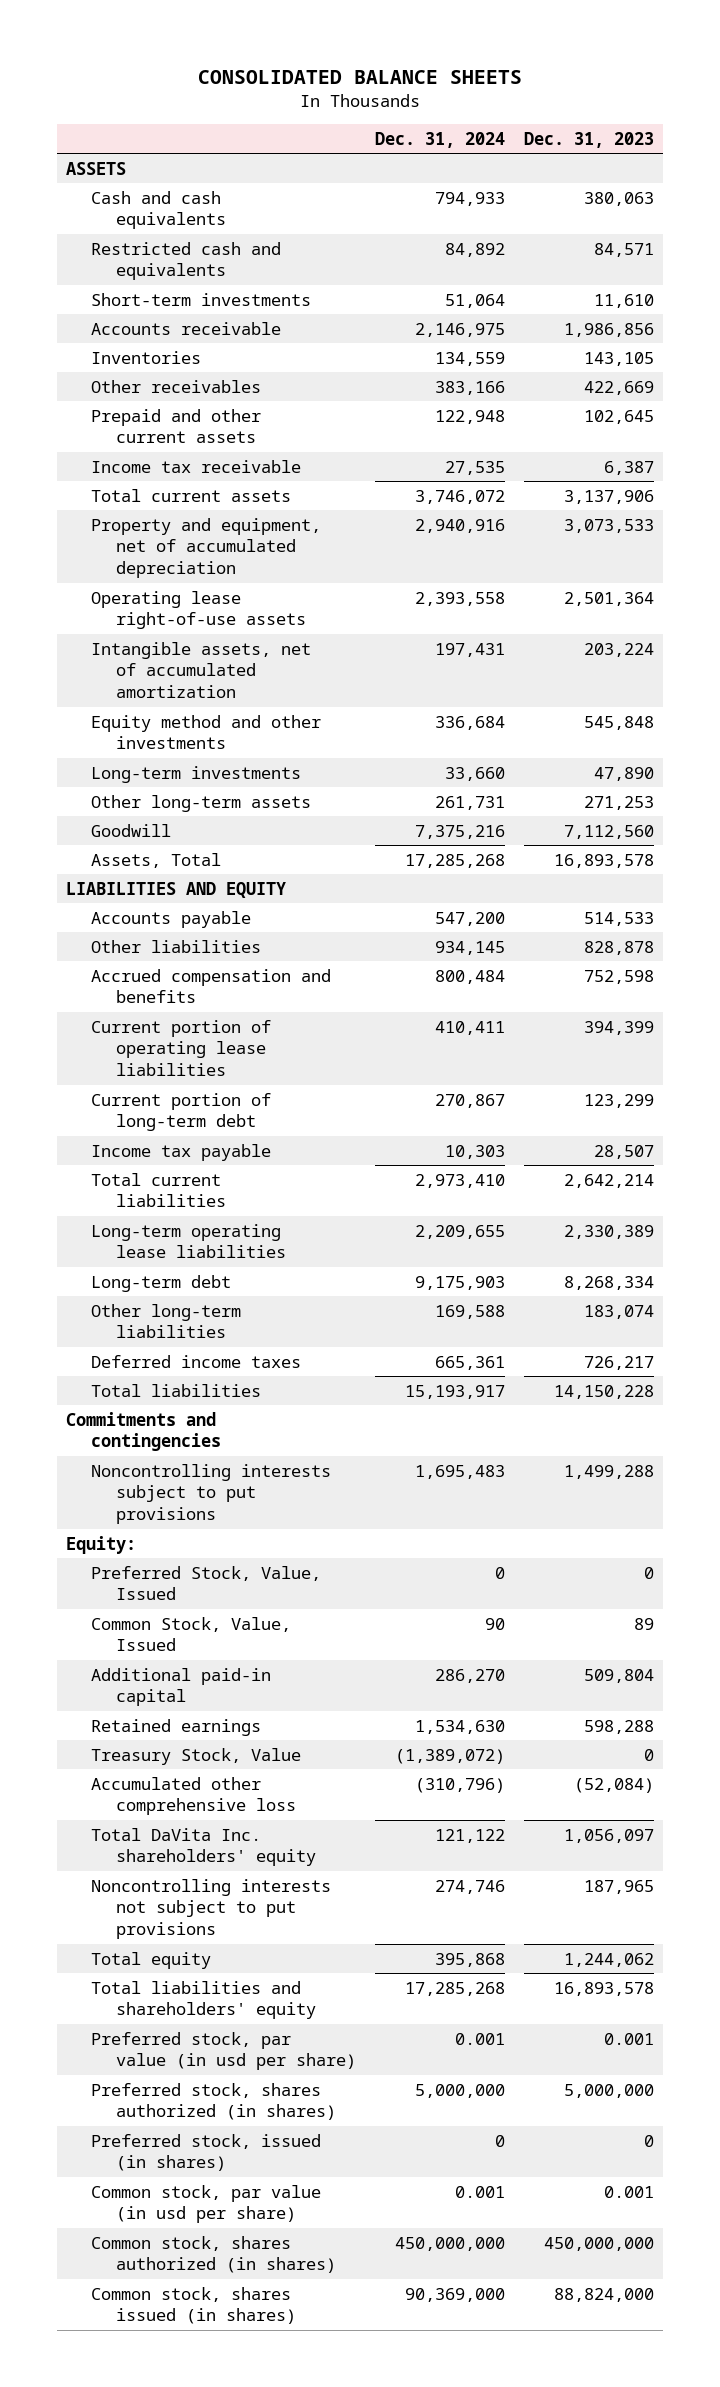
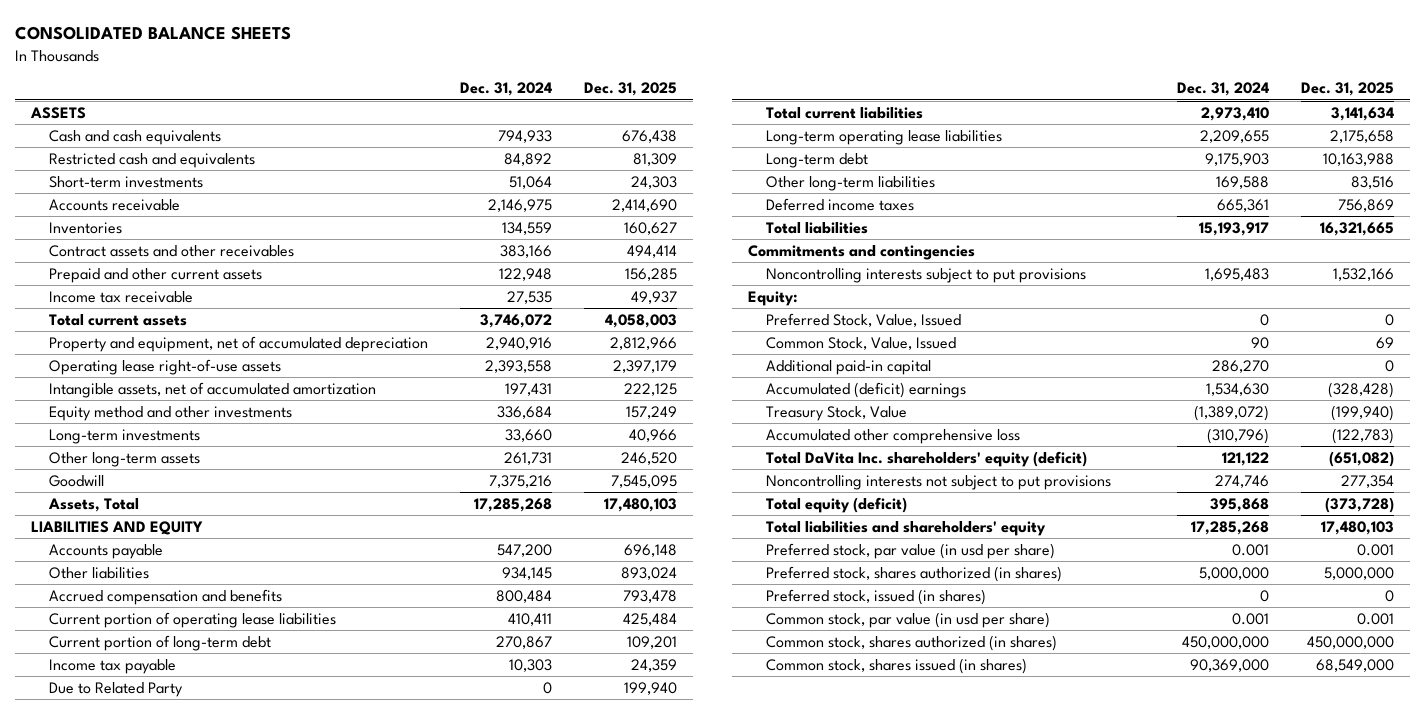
[523,131,654,148] Dec. 31, 2023 -> none
none -> [583,82,677,97] Dec. 31, 2025
[91,379,262,393] Other receivables -> [49,244,295,257] Contract assets and other receivables
none -> [49,681,184,697] Due to Related Party
[91,1718,262,1736] Retained earnings -> [766,381,967,398] Accumulated (deficit) earnings
[91,1827,317,1867] Total DaVita Inc. shareholders' equity -> [766,450,1088,467] Total DaVita Inc. shareholders' equity (deficit)
[91,1951,212,1969] Total equity -> [766,496,908,513] Total equity (deficit)

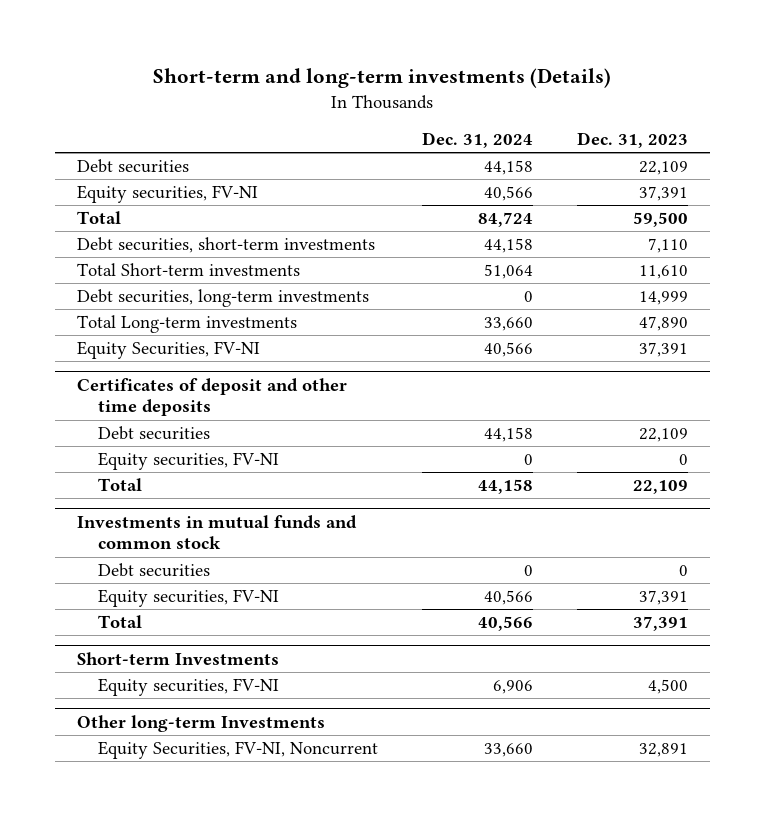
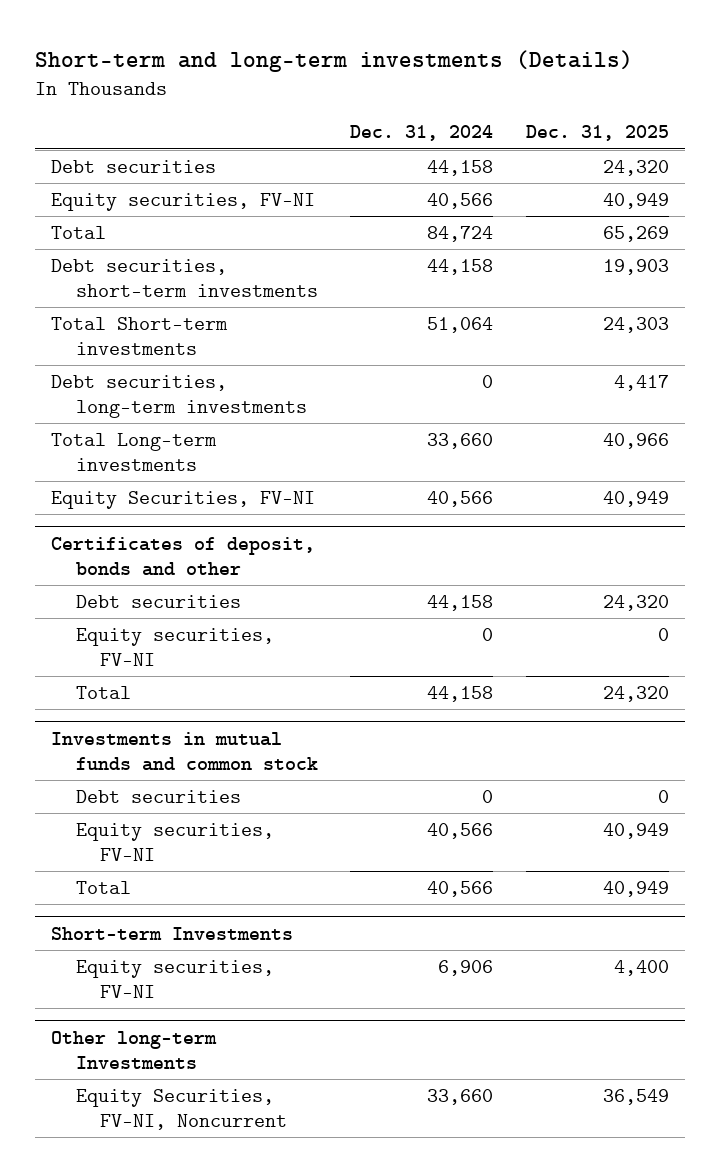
[577,132,689,149] Dec. 31, 2023 -> none
none -> [525,125,669,142] Dec. 31, 2025
[76,377,347,417] Certificates of deposit and other time deposits -> [50,536,315,576] Certificates of deposit, bonds and other

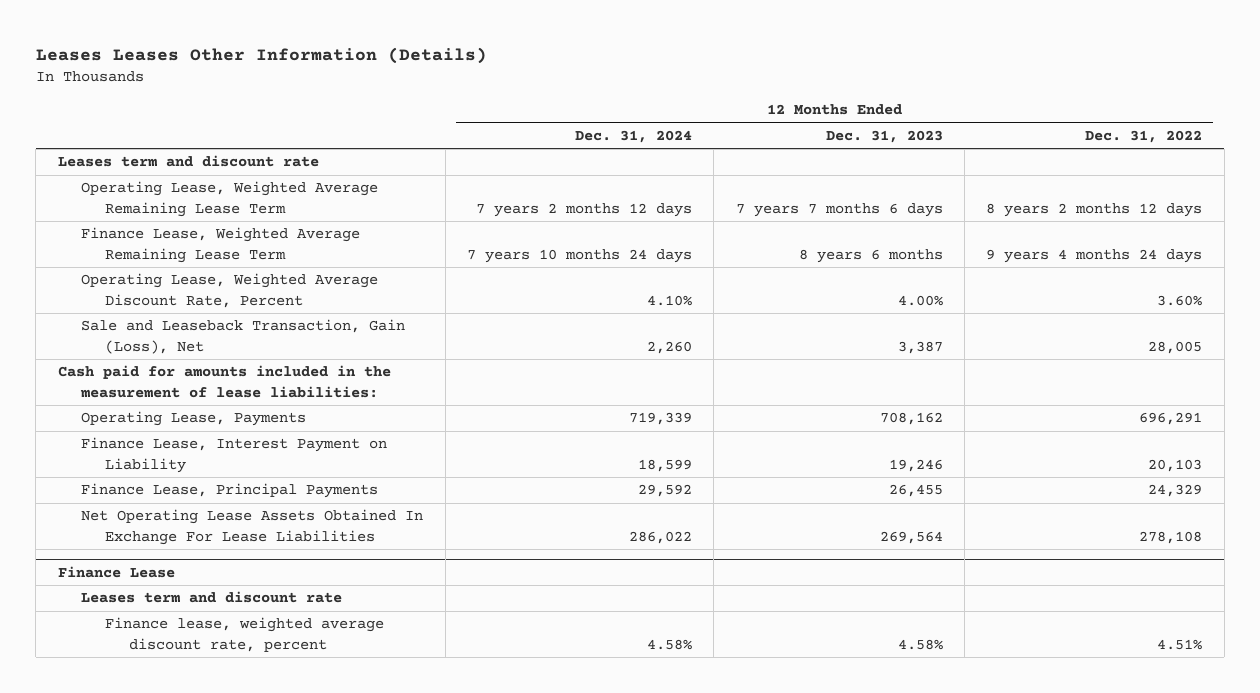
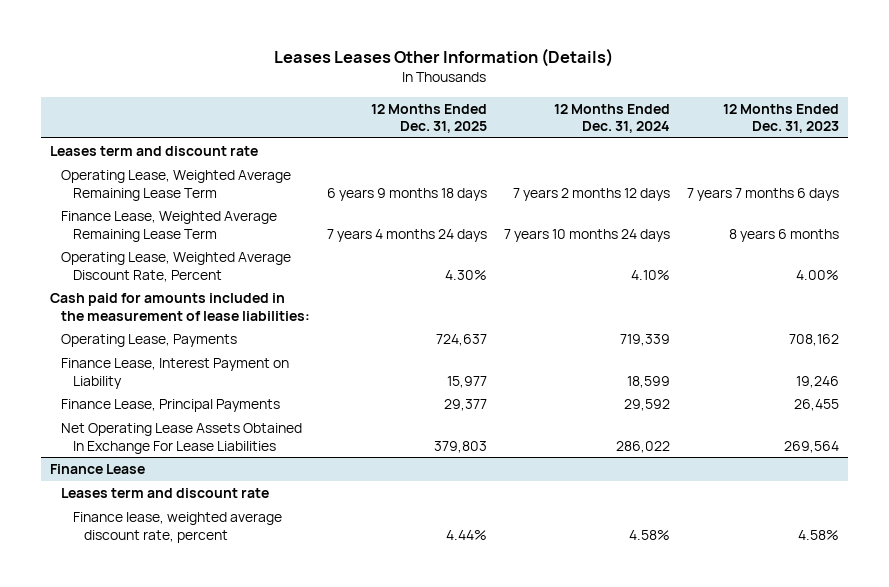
[1085,130,1203,144] Dec. 31, 2022 -> none
none -> [371,103,488,134] 12 Months Ended Dec. 31, 2025
[81,319,406,354] Sale and Leaseback Transaction, Gain (Loss), Net -> none

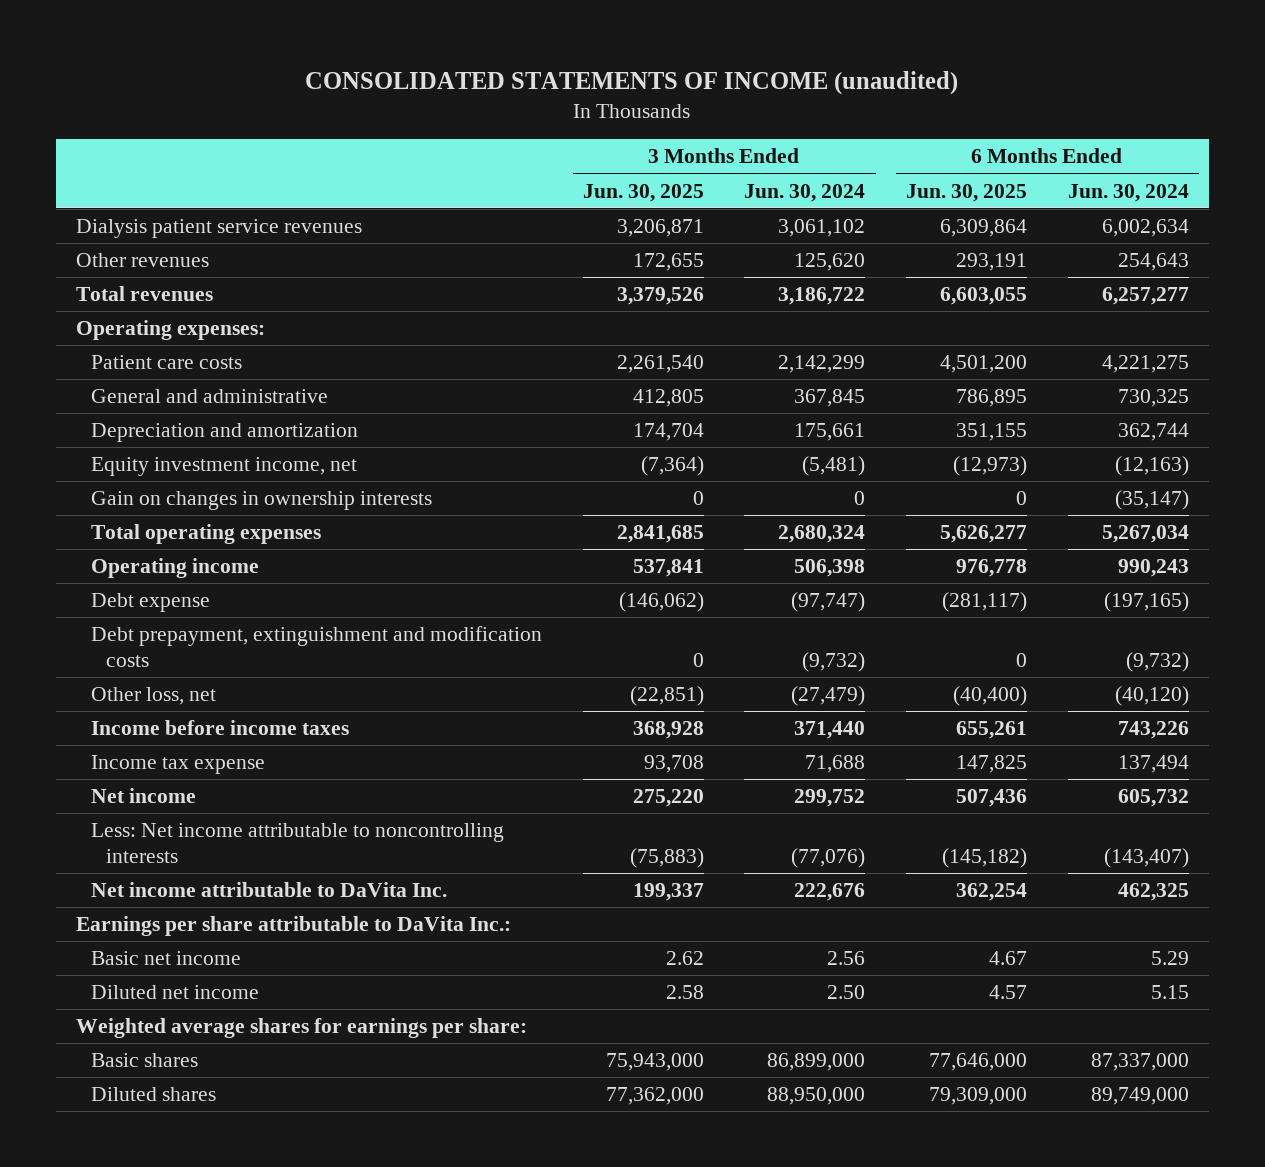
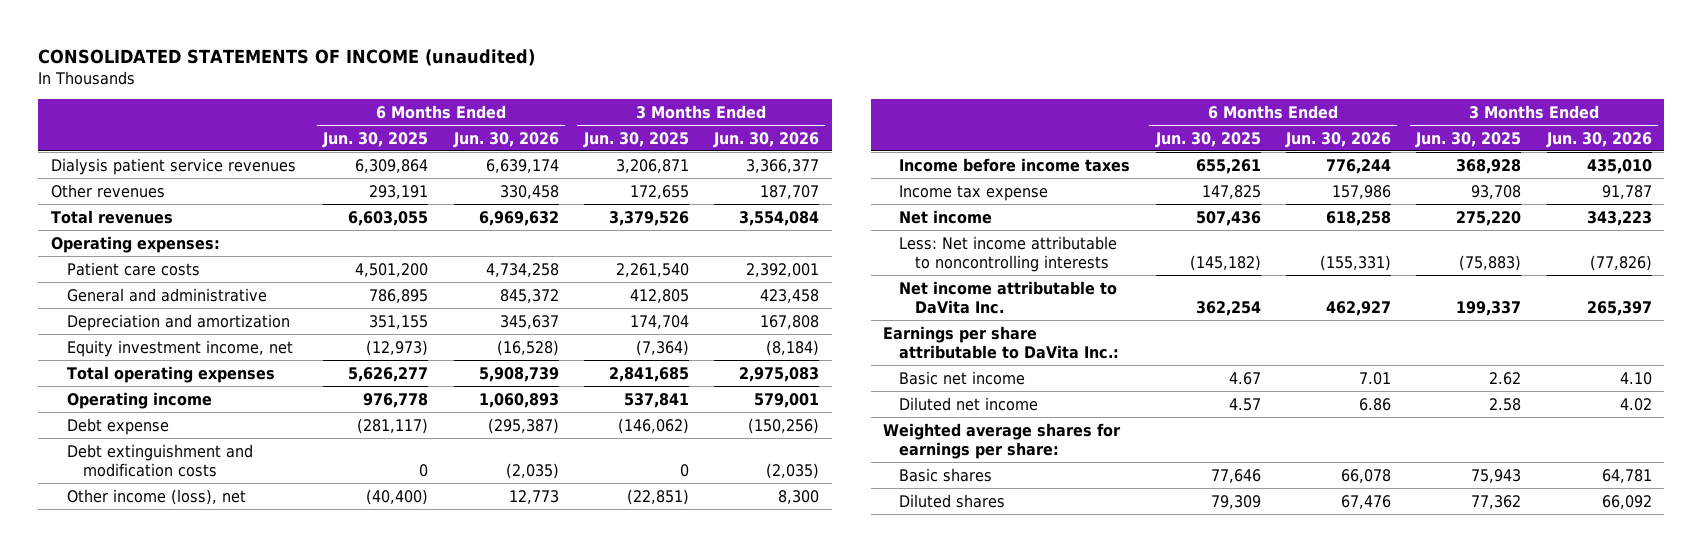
[744,183,866,202] Jun. 30, 2024 -> none
[1067,183,1189,202] Jun. 30, 2024 -> none
none -> [452,131,559,148] Jun. 30, 2026
none -> [713,131,820,148] Jun. 30, 2026
[91,491,433,511] Gain on changes in ownership interests -> none
[91,626,543,667] Debt prepayment, extinguishment and modification costs -> [66,443,253,477] Debt extinguishment and modification costs
[91,687,217,706] Other loss, net -> [66,488,246,505] Other income (loss), net
[605,1053,704,1072] 75,943,000 -> [1471,468,1522,483] 75,943
[929,1053,1028,1072] 77,646,000 -> [1210,468,1261,483] 77,646
[605,1087,704,1106] 77,362,000 -> [1471,494,1522,509] 77,362
[929,1087,1028,1106] 79,309,000 -> [1210,494,1261,509] 79,309

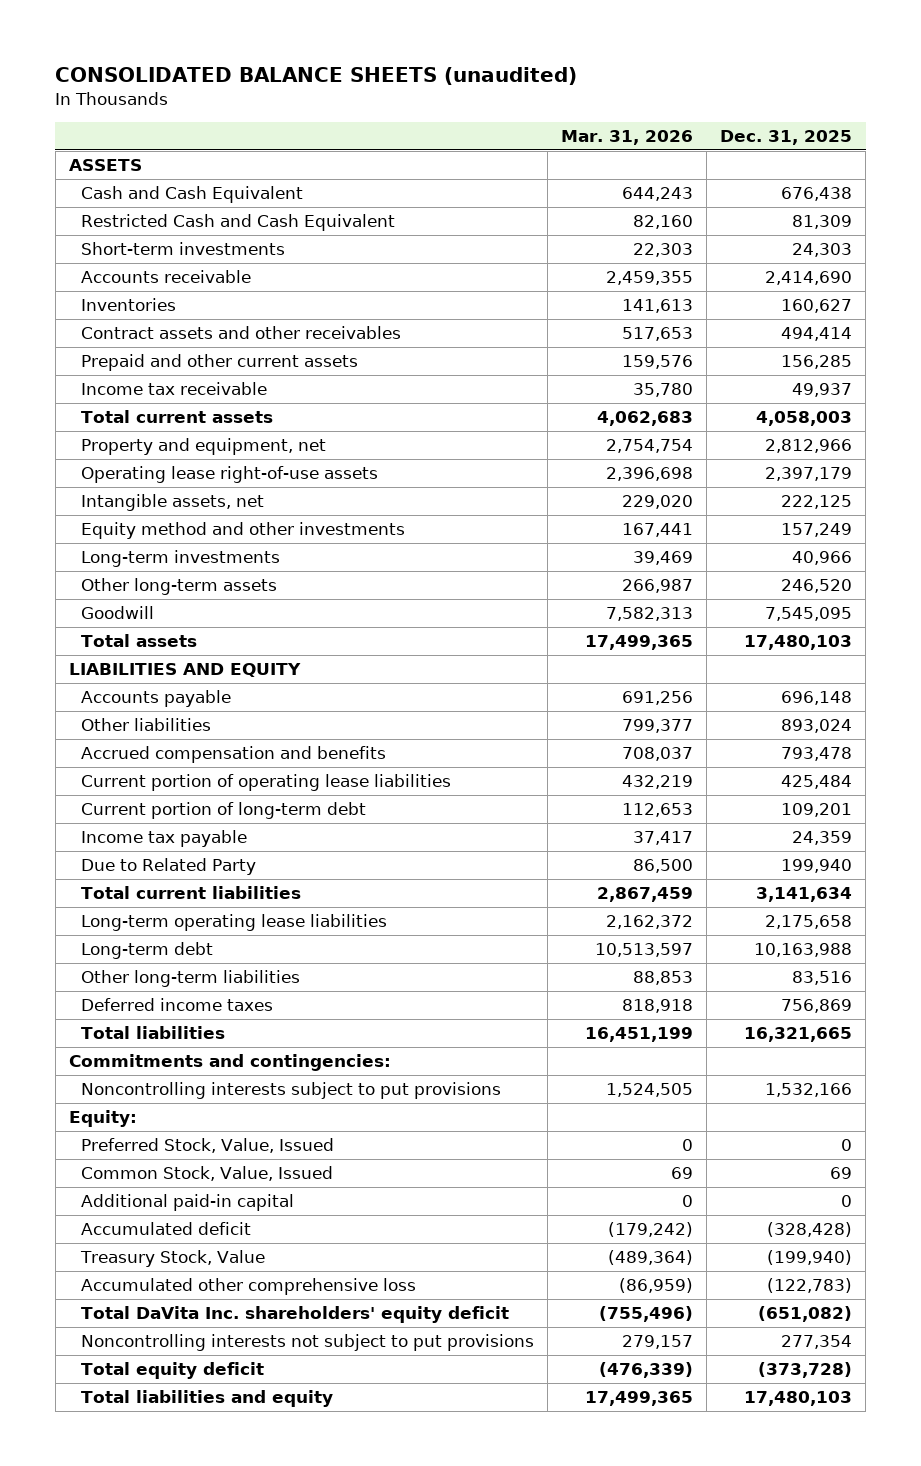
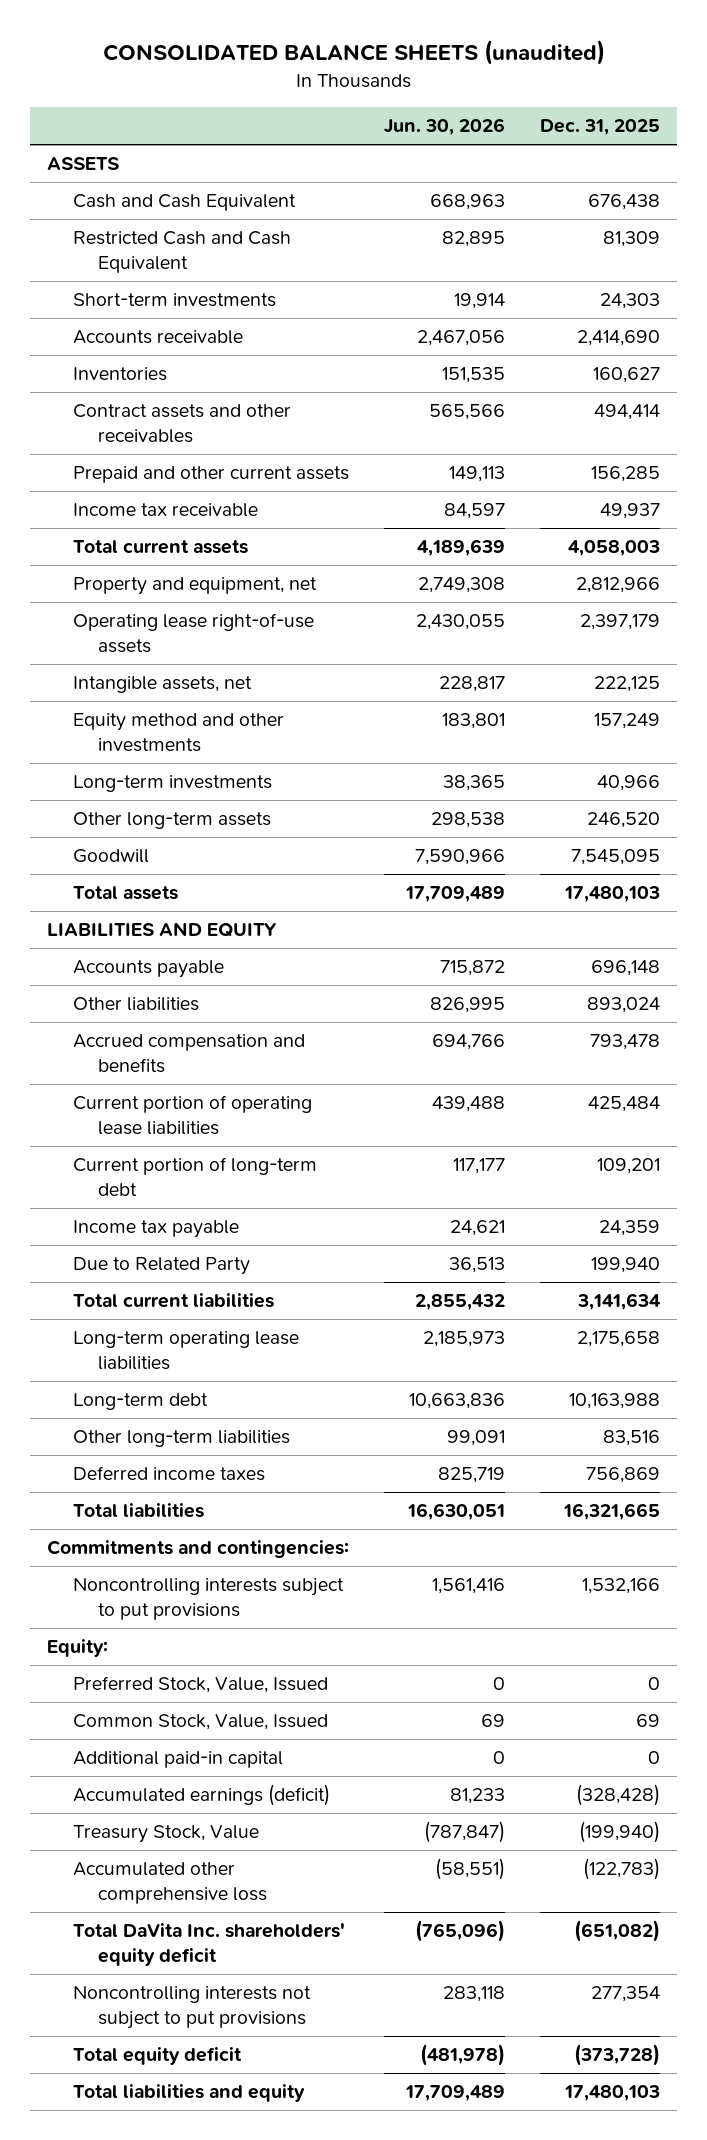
[561,129,694,145] Mar. 31, 2026 -> none
none -> [384,118,506,136] Jun. 30, 2026
[80,1222,251,1236] Accumulated deficit -> [72,1784,330,1807] Accumulated earnings (deficit)

